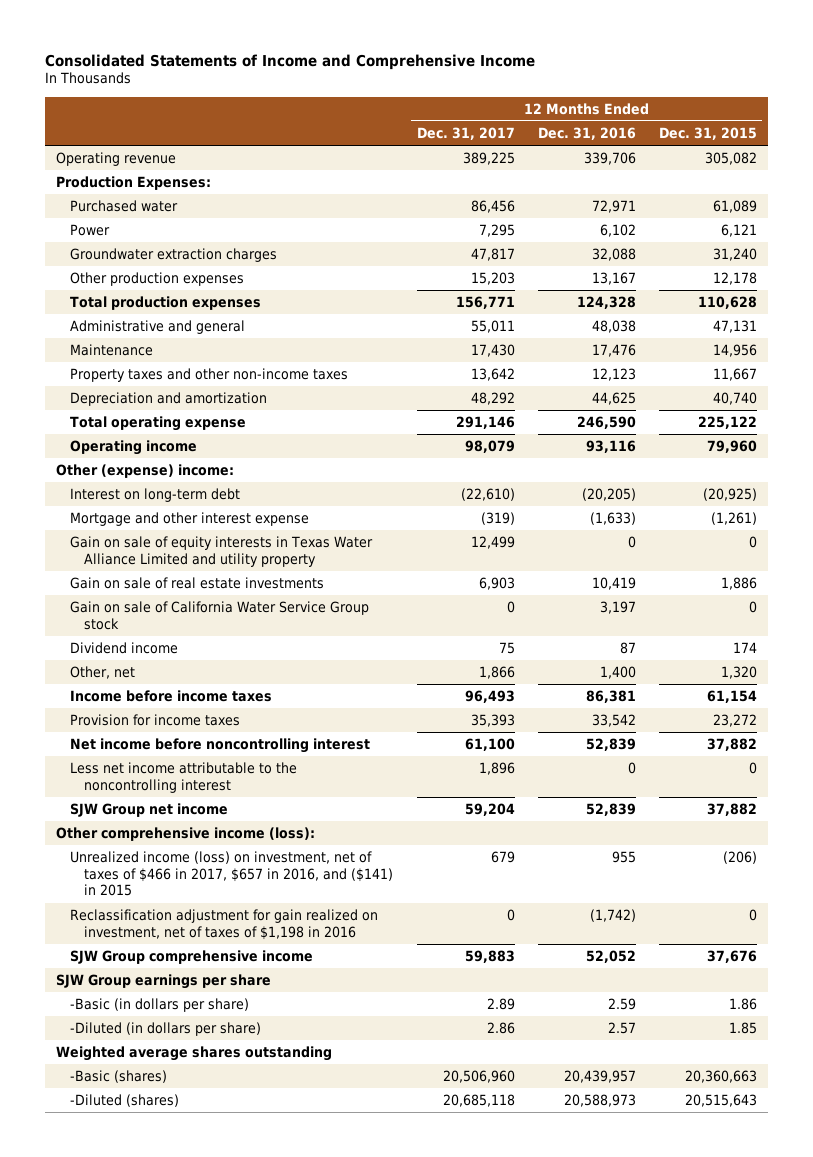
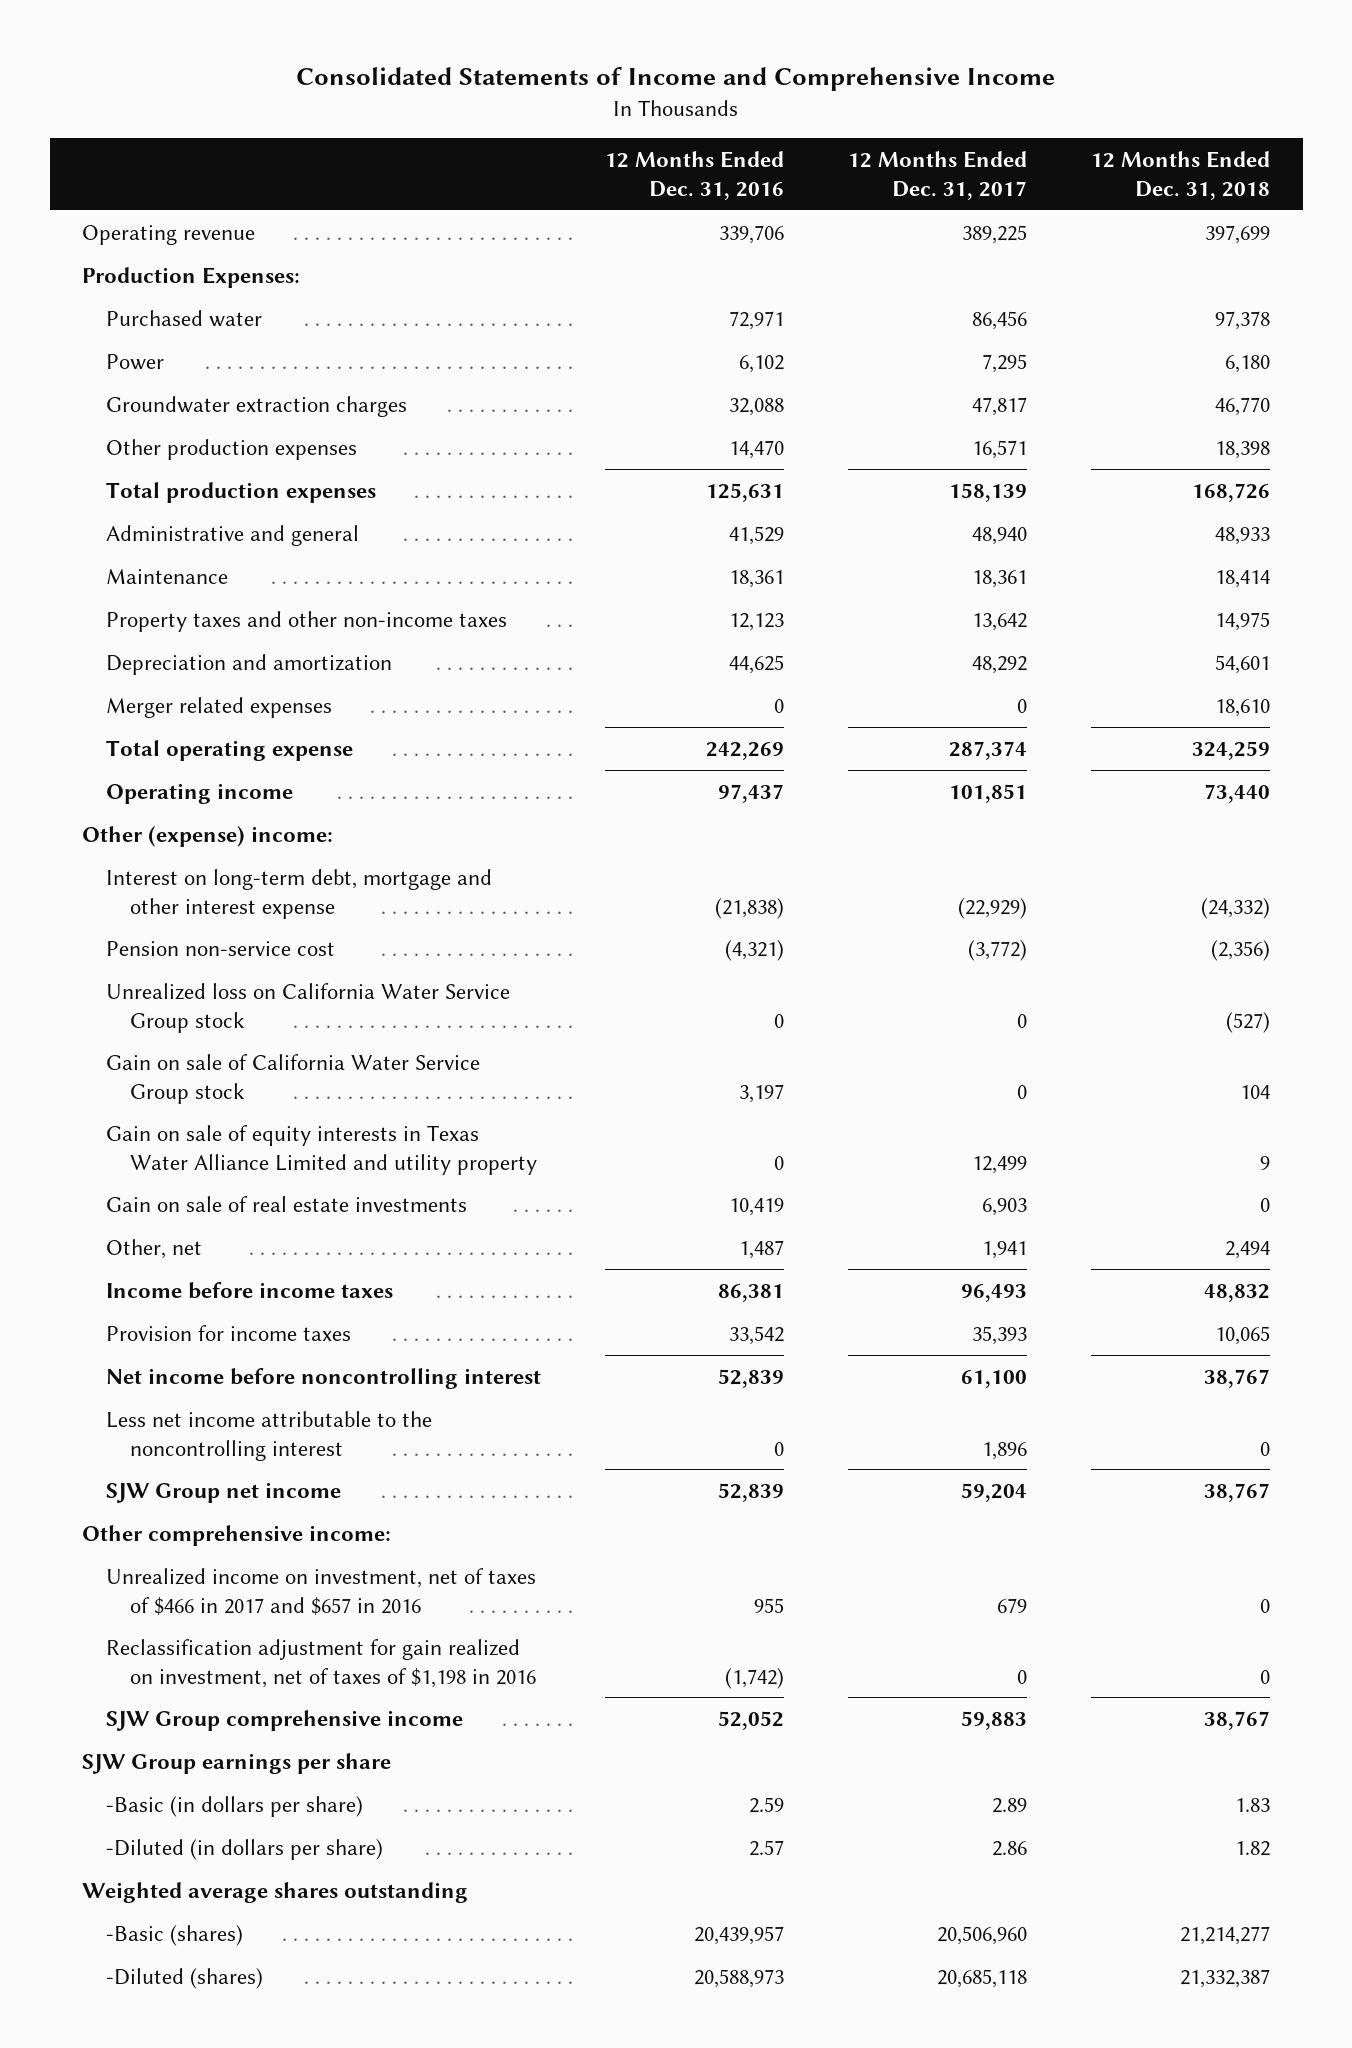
[658,126,757,140] Dec. 31, 2015 -> none
none -> [1091,150,1271,200] 12 Months Ended Dec. 31, 2018
[470,271,515,285] 15,203 -> [972,439,1028,459] 16,571
[591,271,636,285] 13,167 -> [729,439,785,459] 14,470
[455,295,515,309] 156,771 -> [949,482,1028,502] 158,139
[576,295,636,309] 124,328 -> [706,482,785,502] 125,631
[470,319,515,333] 55,011 -> [972,526,1028,545] 48,940
[591,319,636,333] 48,038 -> [729,525,785,545] 41,529
[470,343,515,357] 17,430 -> [972,569,1028,588] 18,361
[591,343,636,357] 17,476 -> [729,569,785,588] 18,361
none -> [106,696,333,718] Merger related expenses
[455,415,515,429] 291,146 -> [949,740,1028,760] 287,374
[576,415,636,429] 246,590 -> [706,741,785,760] 242,269
[464,439,515,453] 98,079 -> [949,783,1028,803] 101,851
[585,439,636,453] 93,116 -> [718,783,785,803] 97,437
[70,511,310,526] Mortgage and other interest expense -> none
[70,487,241,502] Interest on long-term debt -> [106,868,493,919] Interest on long-term debt, mortgage and other interest expense
[460,487,515,501] (22,610) -> [958,897,1028,919] (22,929)
[581,487,636,501] (20,205) -> [715,897,785,919] (21,838)
none -> [106,940,336,956] Pension non-service cost
none -> [106,982,511,1033] Unrealized loss on California Water Service Group stock
[70,600,370,630] Gain on sale of California Water Service Group stock -> [106,1053,481,1104] Gain on sale of California Water Service Group stock
[70,641,179,654] Dividend income -> none
[478,665,515,679] 1,866 -> [982,1240,1028,1259] 1,941
[599,665,636,679] 1,400 -> [739,1239,785,1259] 1,487
[56,826,316,841] Other comprehensive income (loss): -> [81,1524,391,1546] Other comprehensive income:
[70,850,394,897] Unrealized income (loss) on investment, net of taxes of $466 in 2017, $657 in 2016, and ($141) in 2015 -> [106,1567,537,1615] Unrealized income on investment, net of taxes of $466 in 2017 and $657 in 2016

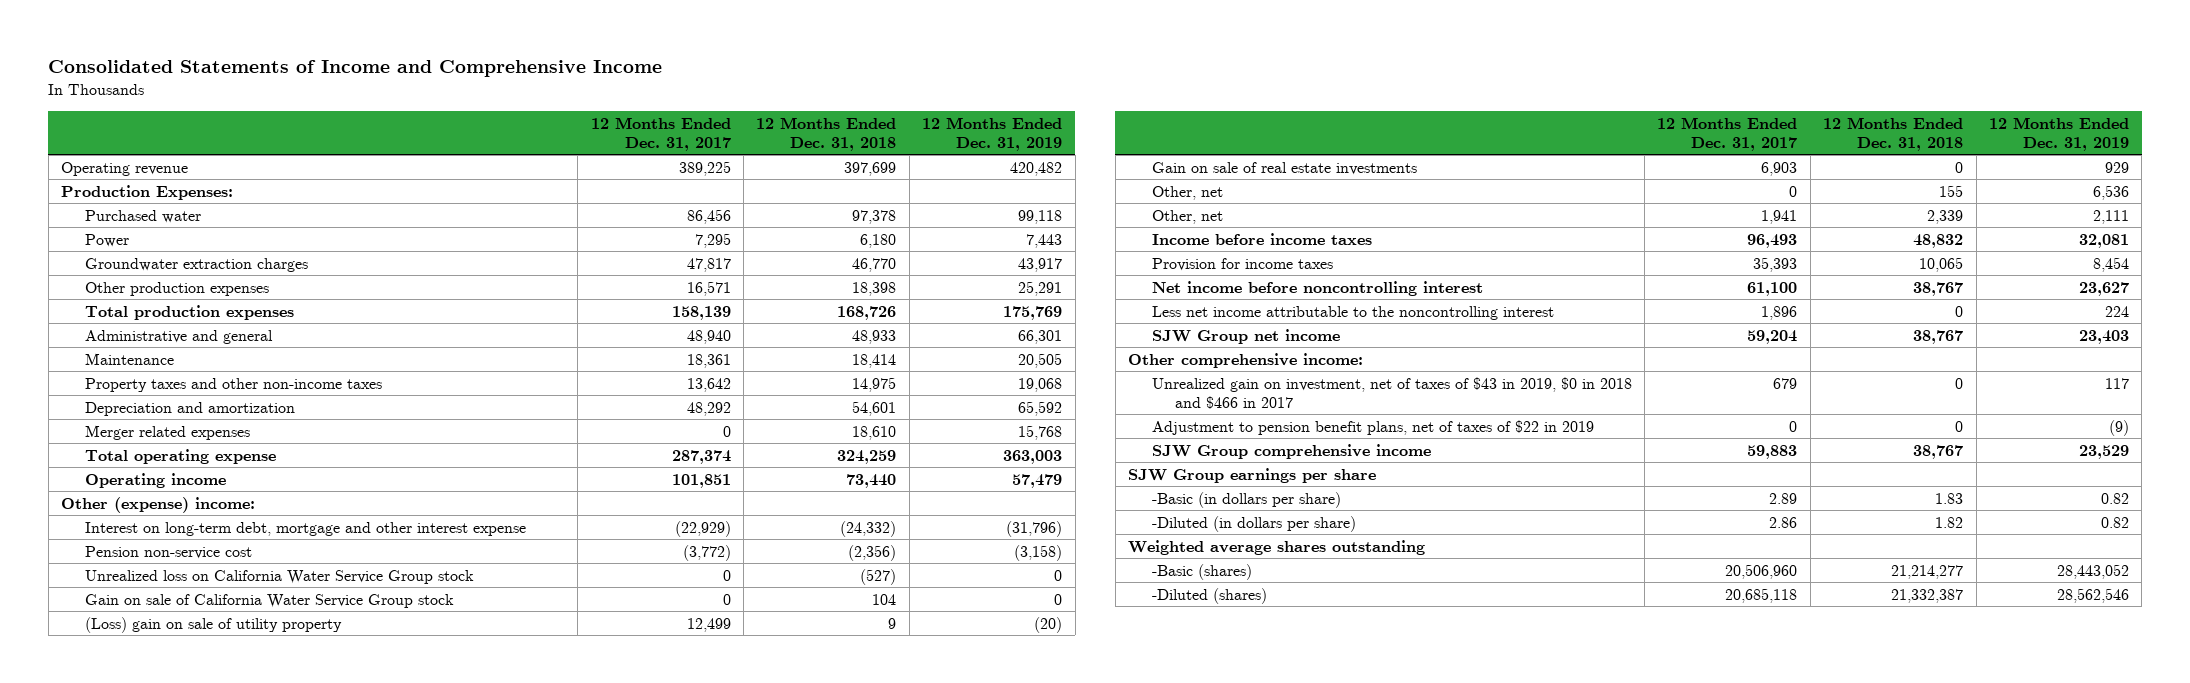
[605,150,785,200] 12 Months Ended Dec. 31, 2016 -> none
none -> [922,116,1063,151] 12 Months Ended Dec. 31, 2019
[106,1124,538,1175] Gain on sale of equity interests in Texas Water Alliance Limited and utility property -> [84,616,342,633] (Loss) gain on sale of utility property
[982,1240,1028,1259] 1,941 -> [1789,185,1798,197] 0
[1225,1240,1271,1259] 2,494 -> [1939,184,1964,197] 155
none -> [1151,209,1223,224] Other, net
[106,1638,537,1688] Reclassification adjustment for gain realized on investment, net of taxes of $1,198 in 2016 -> none
[106,1567,537,1615] Unrealized income on investment, net of taxes of $466 in 2017 and $657 in 2016 -> [1151,376,1632,409] Unrealized gain on investment, net of taxes of $43 in 2019, $0 in 2018 and $466 in 2017
none -> [1151,419,1594,435] Adjustment to pension benefit plans, net of taxes of $22 in 2019

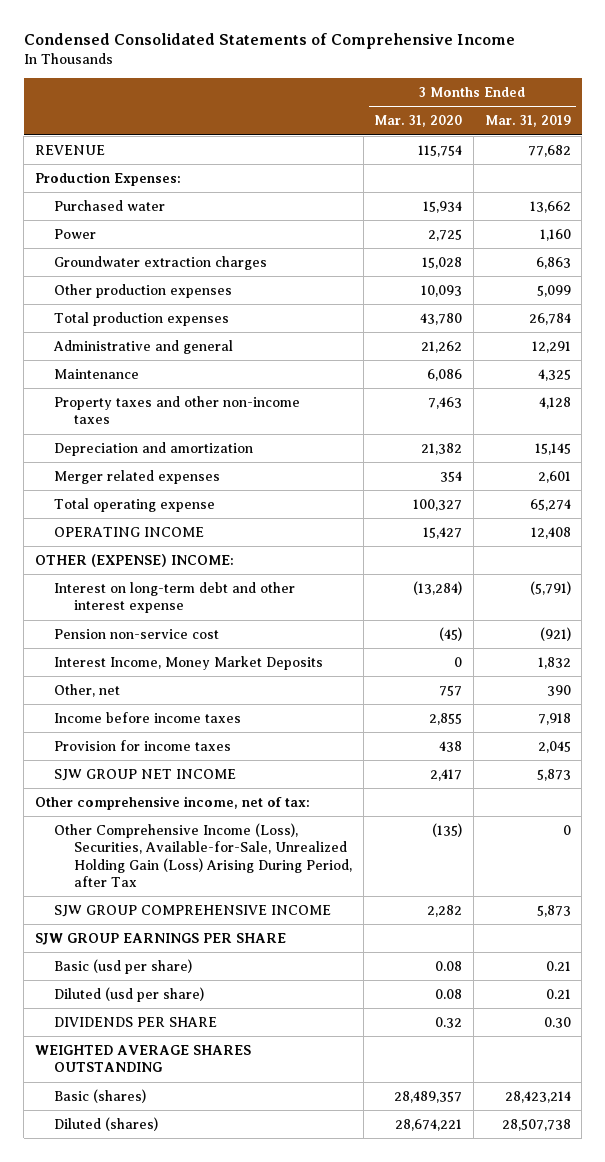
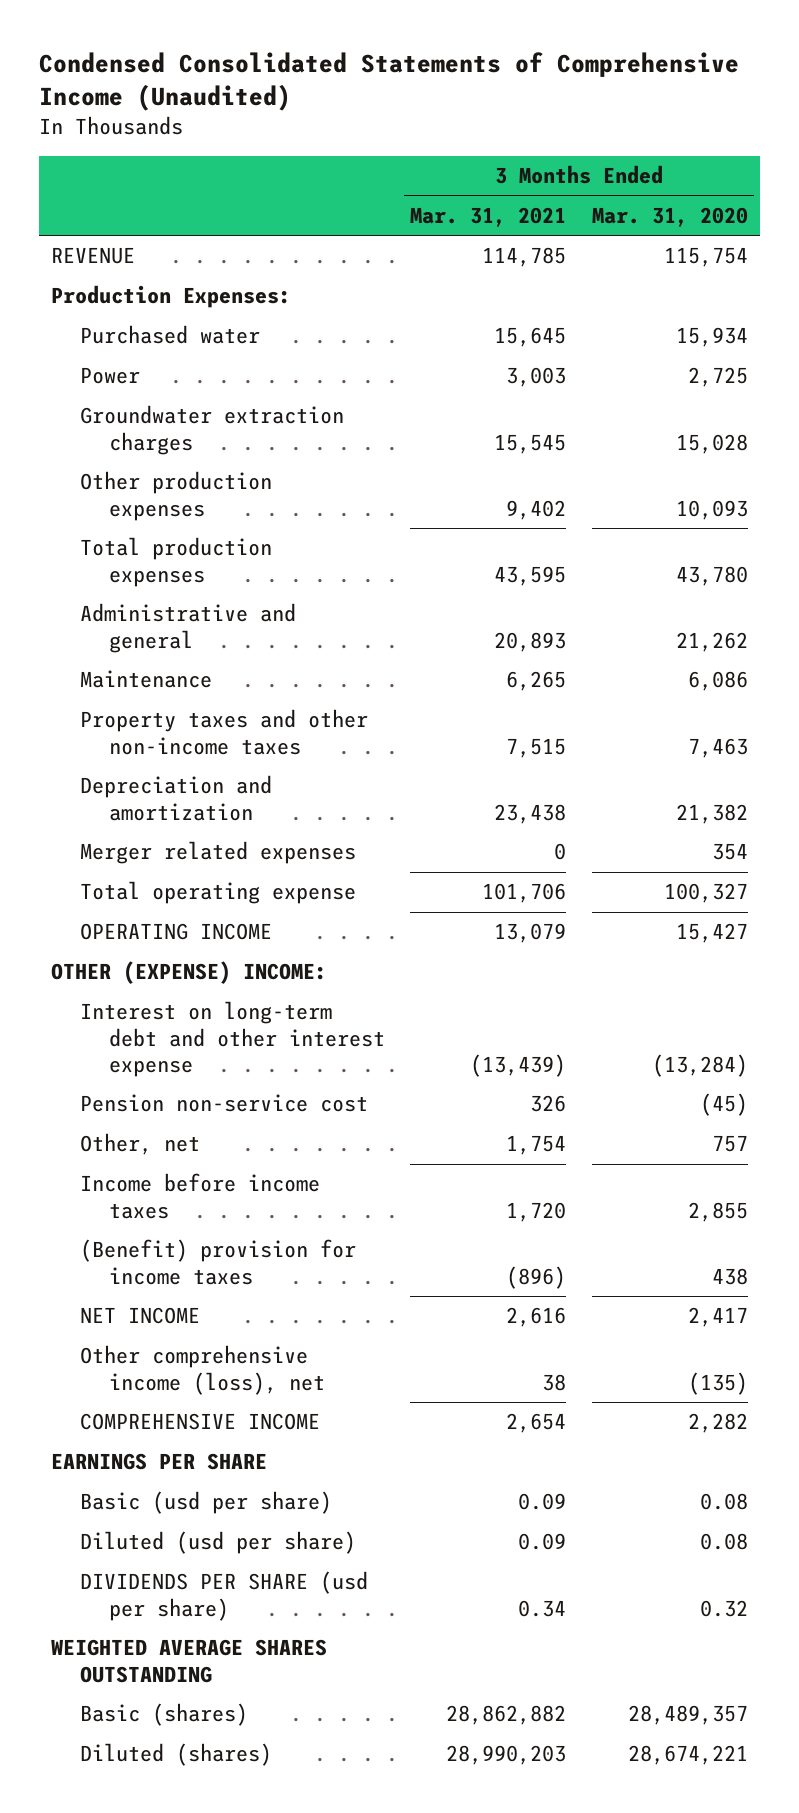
[23,33,515,50] Condensed Consolidated Statements of Comprehensive Income -> [38,52,739,112] Condensed Consolidated Statements of Comprehensive Income (Unaudited)
[484,115,571,128] Mar. 31, 2019 -> none
none -> [410,206,567,227] Mar. 31, 2021
[54,656,324,671] Interest Income, Money Market Deposits -> none
[34,796,310,811] Other comprehensive income, net of tax: -> none
[54,740,232,752] Provision for income taxes -> [80,1239,357,1285] (Benefit) provision for income taxes
[54,769,237,782] SJW GROUP NET INCOME -> [80,1307,201,1325] NET INCOME
[54,823,352,888] Other Comprehensive Income (Loss), Securities, Available-for-Sale, Unrealized Holding Gain (Loss) Arising During Period, after Tax -> [80,1345,326,1395] Other comprehensive income (loss), net
[54,905,332,918] SJW GROUP COMPREHENSIVE INCOME -> [80,1413,321,1431] COMPREHENSIVE INCOME
[34,933,286,946] SJW GROUP EARNINGS PER SHARE -> [51,1453,268,1471] EARNINGS PER SHARE
[54,1017,218,1028] DIVIDENDS PER SHARE -> [80,1571,369,1621] DIVIDENDS PER SHARE (usd per share)

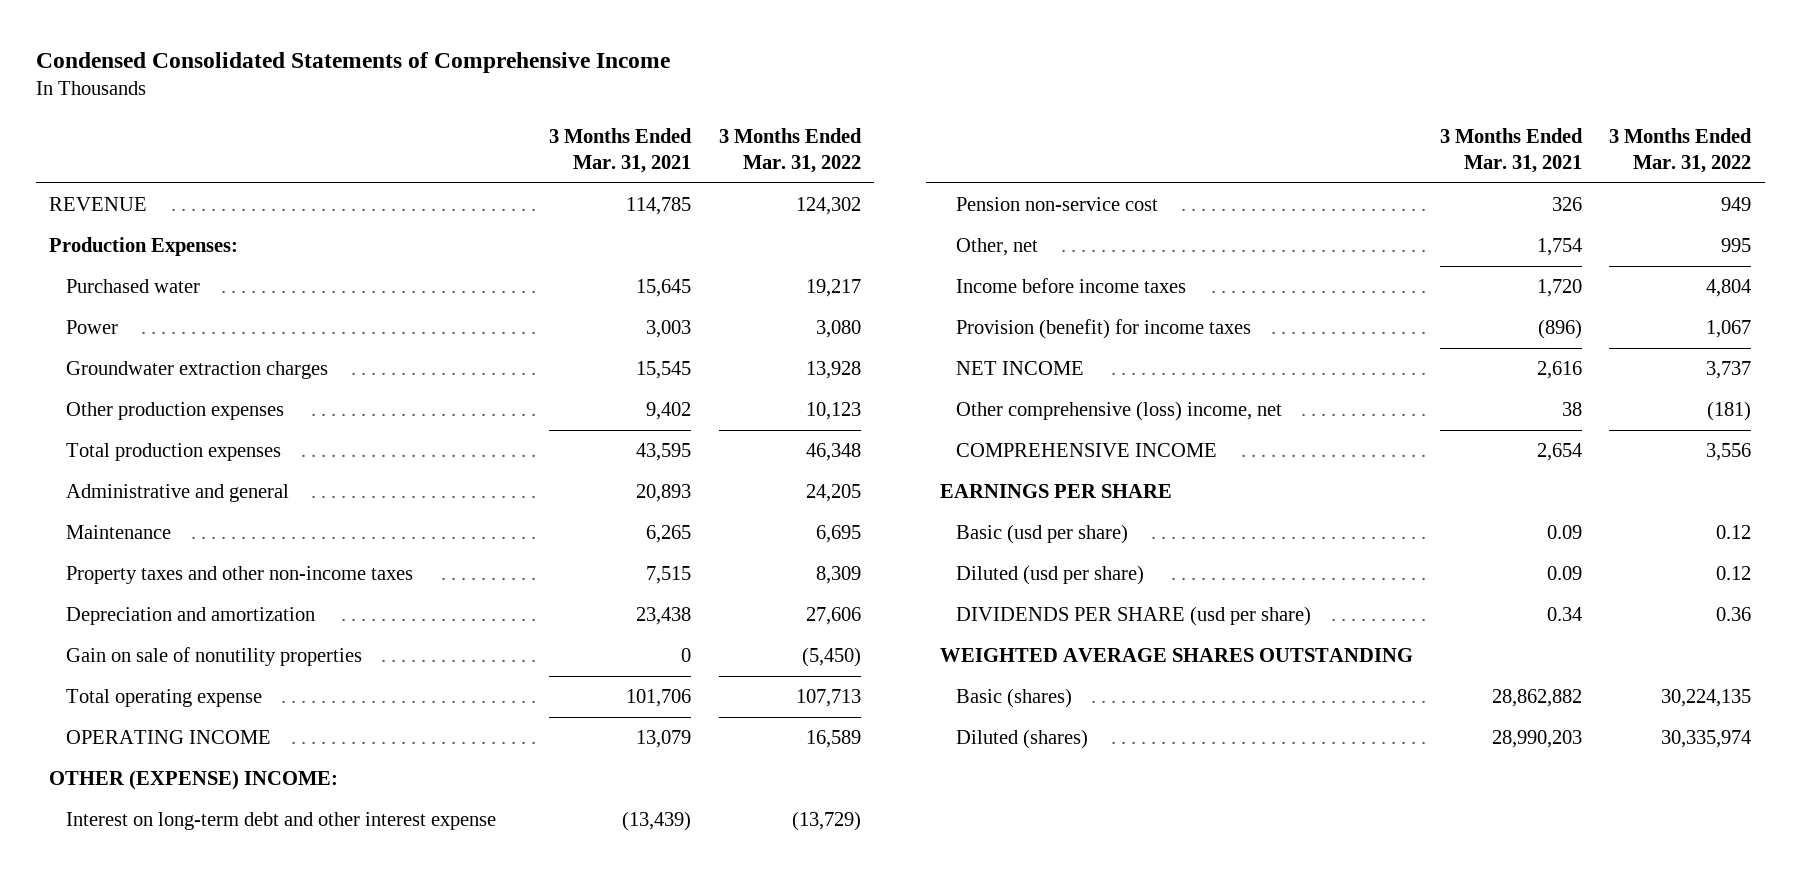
[38,52,739,112] Condensed Consolidated Statements of Comprehensive Income (Unaudited) -> [35,51,670,73] Condensed Consolidated Statements of Comprehensive Income
[591,206,748,227] Mar. 31, 2020 -> none
none -> [718,128,862,174] 3 Months Ended Mar. 31, 2022
[80,841,357,865] Merger related expenses -> none
none -> [65,647,362,667] Gain on sale of nonutility properties
[80,1239,357,1285] (Benefit) provision for income taxes -> [956,319,1252,340] Provision (benefit) for income taxes
[80,1345,326,1395] Other comprehensive income (loss), net -> [956,401,1283,422] Other comprehensive (loss) income, net

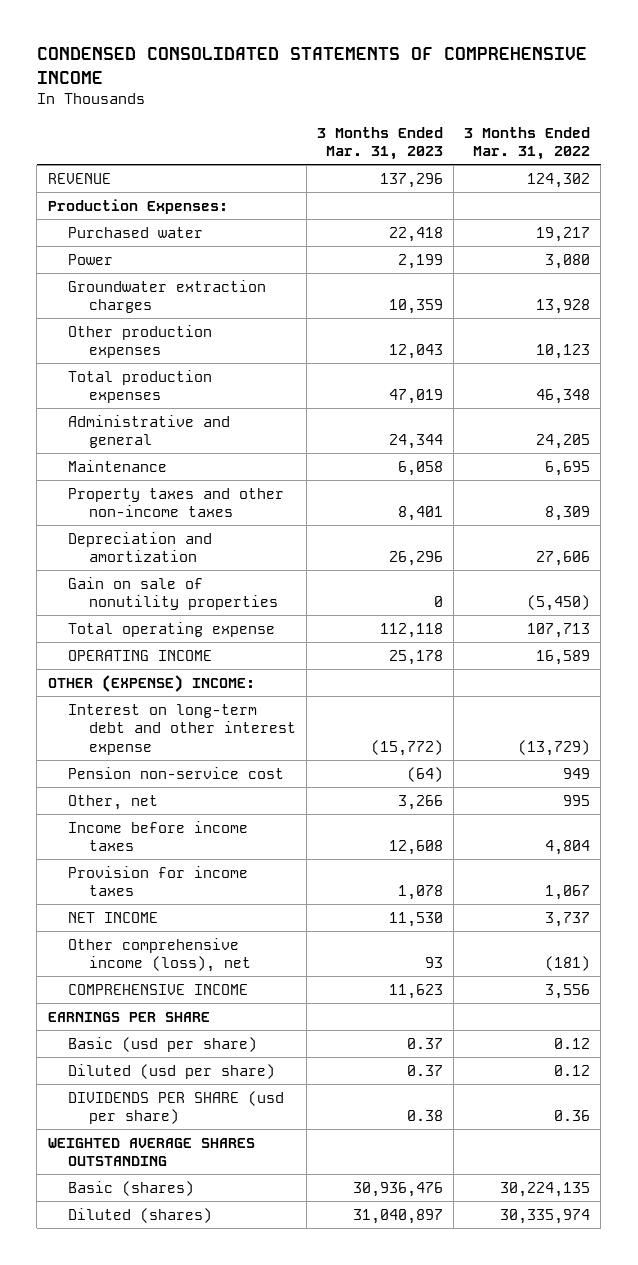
[35,51,670,73] Condensed Consolidated Statements of Comprehensive Income -> [36,47,587,84] CONDENSED CONSOLIDATED STATEMENTS OF COMPREHENSIVE INCOME
[549,128,693,174] 3 Months Ended Mar. 31, 2021 -> none
none -> [316,126,443,161] 3 Months Ended Mar. 31, 2023
[956,319,1252,340] Provision (benefit) for income taxes -> [68,865,249,897] Provision for income taxes
[956,401,1283,422] Other comprehensive (loss) income, net -> [68,937,251,973] Other comprehensive income (loss), net

